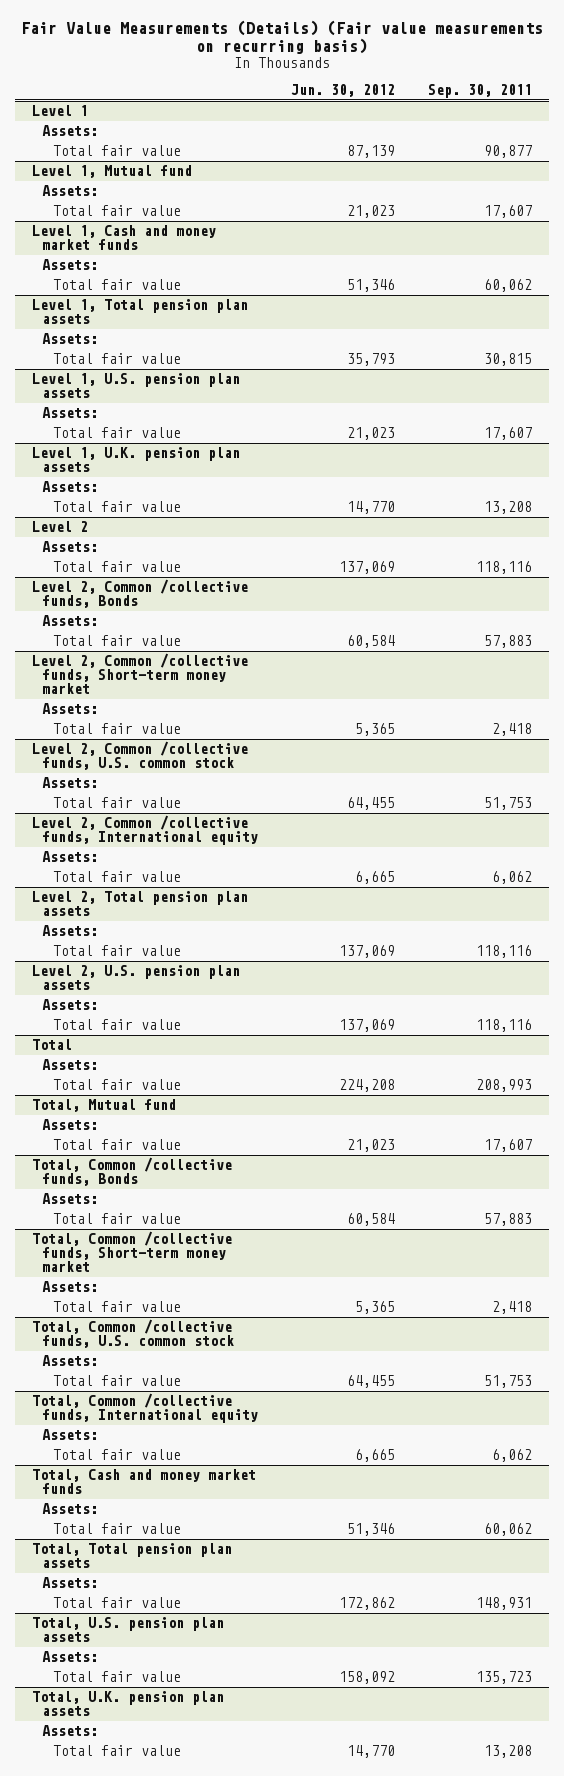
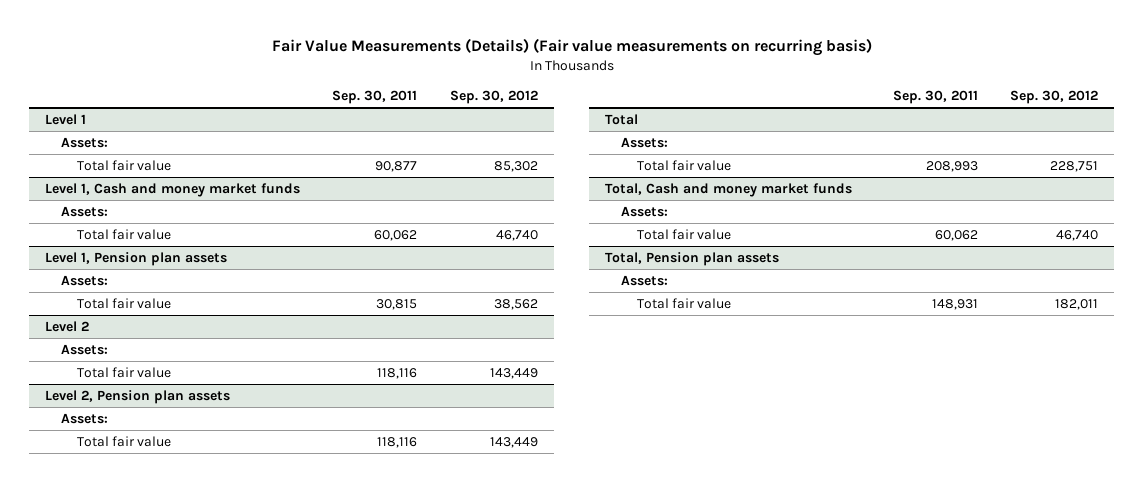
[291,84,396,98] Jun. 30, 2012 -> none
none -> [449,89,538,104] Sep. 30, 2012
[31,165,192,179] Level 1, Mutual fund -> none
[42,185,99,197] Assets: -> none
[52,205,181,217] Total fair value -> none
[31,299,248,325] Level 1, Total pension plan assets -> [45,252,228,267] Level 1, Pension plan assets
[31,373,240,399] Level 1, U.S. pension plan assets -> none
[42,407,99,419] Assets: -> none
[52,427,181,439] Total fair value -> none
[31,447,240,473] Level 1, U.K. pension plan assets -> none
[42,481,99,493] Assets: -> none
[52,501,181,513] Total fair value -> none
[31,579,248,609] Level 2, Common /collective funds, Bonds -> none
[42,615,99,627] Assets: -> none
[52,635,181,647] Total fair value -> none
[31,653,248,695] Level 2, Common /collective funds, Short-term money market -> none
[42,703,99,715] Assets: -> none
[52,723,181,735] Total fair value -> none
[31,741,248,771] Level 2, Common /collective funds, U.S. common stock -> none
[42,777,99,789] Assets: -> none
[52,797,181,809] Total fair value -> none
[31,815,259,846] Level 2, Common /collective funds, International equity -> none
[42,851,99,863] Assets: -> none
[52,871,181,883] Total fair value -> none
[42,925,99,937] Assets: -> none
[52,945,181,957] Total fair value -> none
[31,965,240,991] Level 2, U.S. pension plan assets -> none
[31,891,248,917] Level 2, Total pension plan assets -> [45,390,231,405] Level 2, Pension plan assets
[31,1099,176,1113] Total, Mutual fund -> none
[42,1119,99,1131] Assets: -> none
[52,1139,181,1151] Total fair value -> none
[31,1157,232,1187] Total, Common /collective funds, Bonds -> none
[42,1193,99,1205] Assets: -> none
[52,1213,181,1225] Total fair value -> none
[31,1231,232,1273] Total, Common /collective funds, Short-term money market -> none
[42,1281,99,1293] Assets: -> none
[52,1301,181,1313] Total fair value -> none
[31,1319,235,1349] Total, Common /collective funds, U.S. common stock -> none
[42,1355,99,1367] Assets: -> none
[52,1375,181,1387] Total fair value -> none
[31,1393,259,1424] Total, Common /collective funds, International equity -> none
[42,1429,99,1441] Assets: -> none
[52,1449,181,1461] Total fair value -> none
[31,1543,232,1569] Total, Total pension plan assets -> [605,252,780,267] Total, Pension plan assets
[31,1617,224,1643] Total, U.S. pension plan assets -> none
[42,1651,99,1663] Assets: -> none
[52,1671,181,1683] Total fair value -> none
[31,1691,224,1717] Total, U.K. pension plan assets -> none
[42,1725,99,1737] Assets: -> none
[52,1745,181,1757] Total fair value -> none

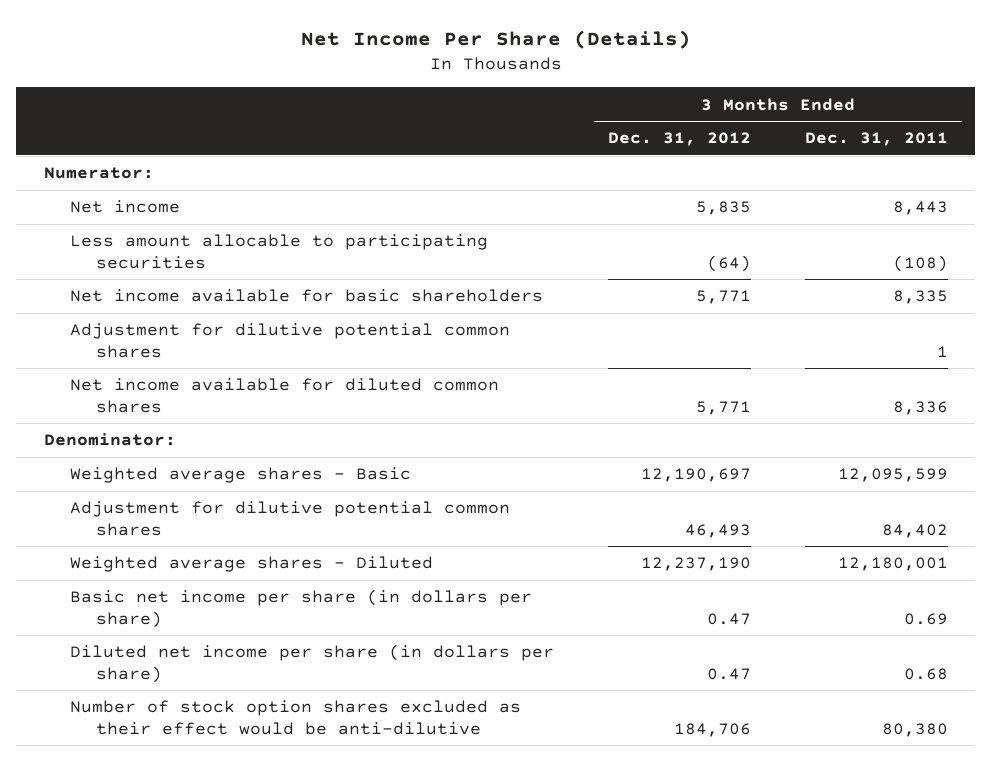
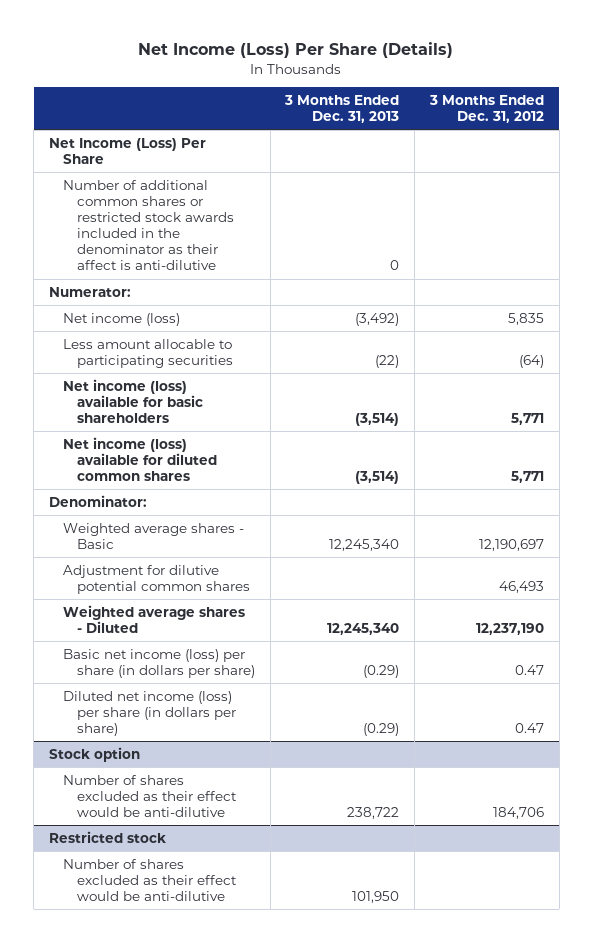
[300,29,691,49] Net Income Per Share (Details) -> [138,42,454,59] Net Income (Loss) Per Share (Details)
[805,132,949,147] Dec. 31, 2011 -> none
none -> [284,95,400,124] 3 Months Ended Dec. 31, 2013
none -> [49,137,207,164] Net Income (Loss) Per Share
none -> [62,179,234,271] Number of additional common shares or restricted stock awards included in the denominator as their affect is anti-dilutive
[69,200,180,214] Net income -> [62,312,180,326] Net income (loss)
[69,323,510,358] Adjustment for dilutive potential common shares -> none
[69,289,543,303] Net income available for basic shareholders -> [62,378,203,424] Net income (loss) available for basic shareholders
[69,378,499,413] Net income available for diluted common shares -> [62,436,217,482] Net income (loss) available for diluted common shares
[69,589,532,628] Basic net income per share (in dollars per share) -> [62,648,255,678] Basic net income (loss) per share (in dollars per share)
[69,644,554,683] Diluted net income per share (in dollars per share) -> [62,690,236,737] Diluted net income (loss) per share (in dollars per share)
none -> [49,746,141,762] Stock option
[69,700,521,735] Number of stock option shares excluded as their effect would be anti-dilutive -> [62,774,237,818] Number of shares excluded as their effect would be anti-dilutive
none -> [49,830,167,843] Restricted stock
none -> [62,858,237,902] Number of shares excluded as their effect would be anti-dilutive

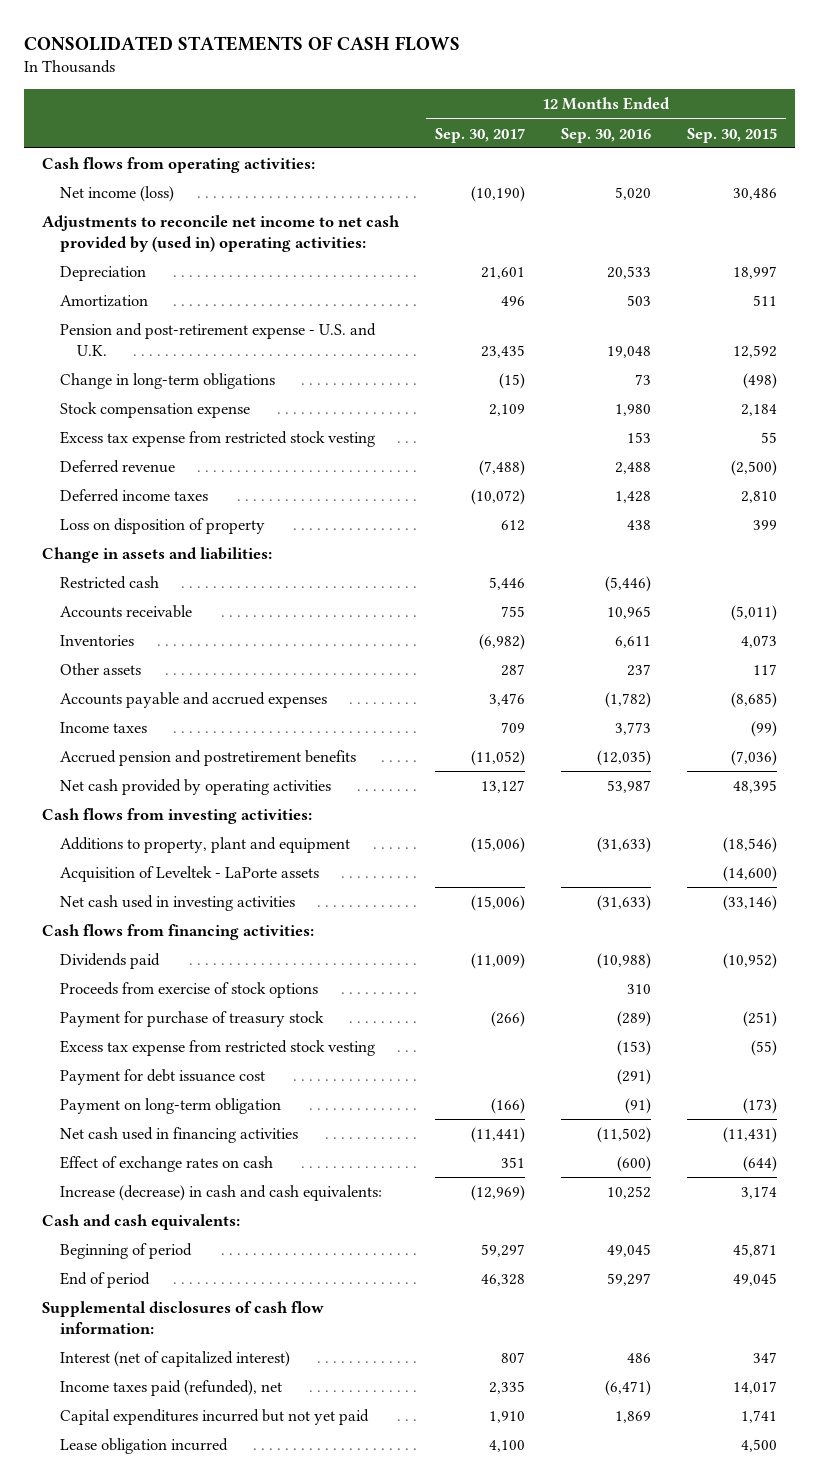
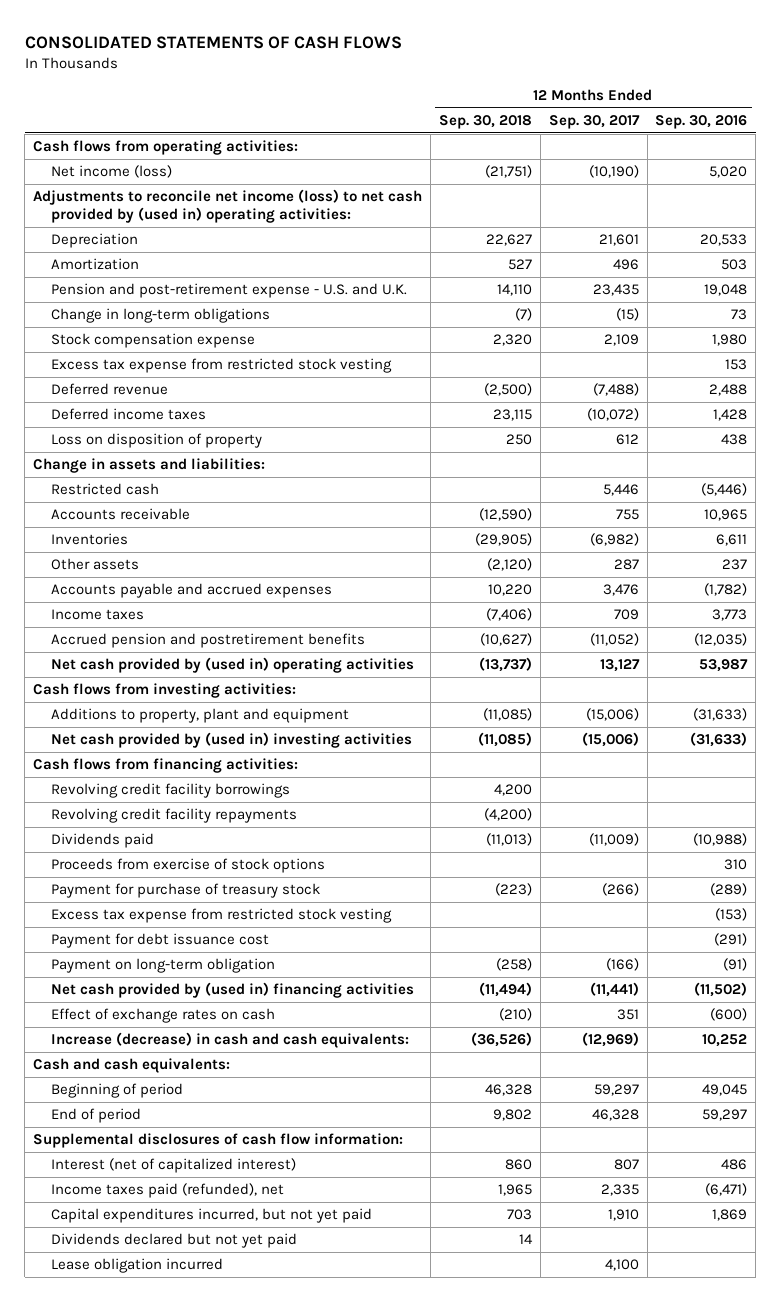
[687,127,778,143] Sep. 30, 2015 -> none
none -> [438,114,532,129] Sep. 30, 2018
[42,215,401,252] Adjustments to reconcile net income to net cash provided by (used in) operating activities: -> [33,188,423,224] Adjustments to reconcile net income (loss) to net cash provided by (used in) operating activities:
[59,779,331,796] Net cash provided by operating activities -> [50,656,414,673] Net cash provided by (used in) operating activities
[59,866,319,883] Acquisition of Leveltek - LaPorte assets -> none
[59,895,295,912] Net cash used in investing activities -> [50,731,412,748] Net cash provided by (used in) investing activities
none -> [50,782,290,798] Revolving credit facility borrowings
none -> [50,807,297,823] Revolving credit facility repayments
[59,1127,298,1144] Net cash used in financing activities -> [50,981,414,998] Net cash provided by (used in) financing activities
[59,1409,369,1426] Capital expenditures incurred but not yet paid -> [50,1207,372,1223] Capital expenditures incurred, but not yet paid
none -> [50,1232,297,1248] Dividends declared but not yet paid

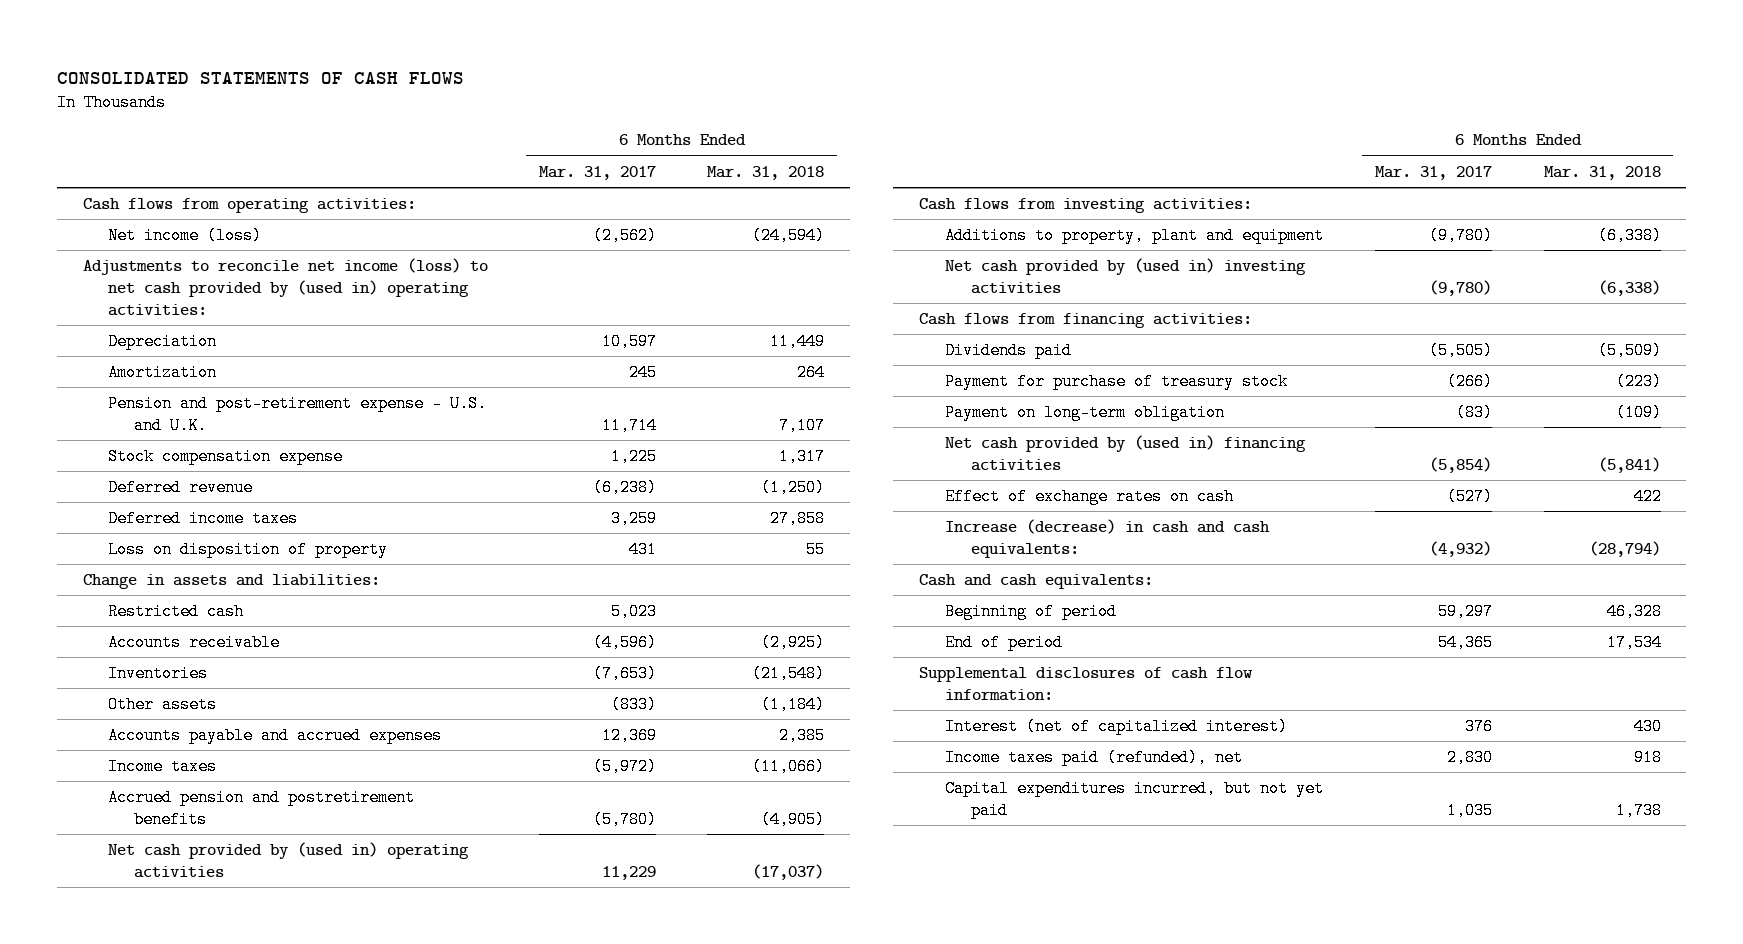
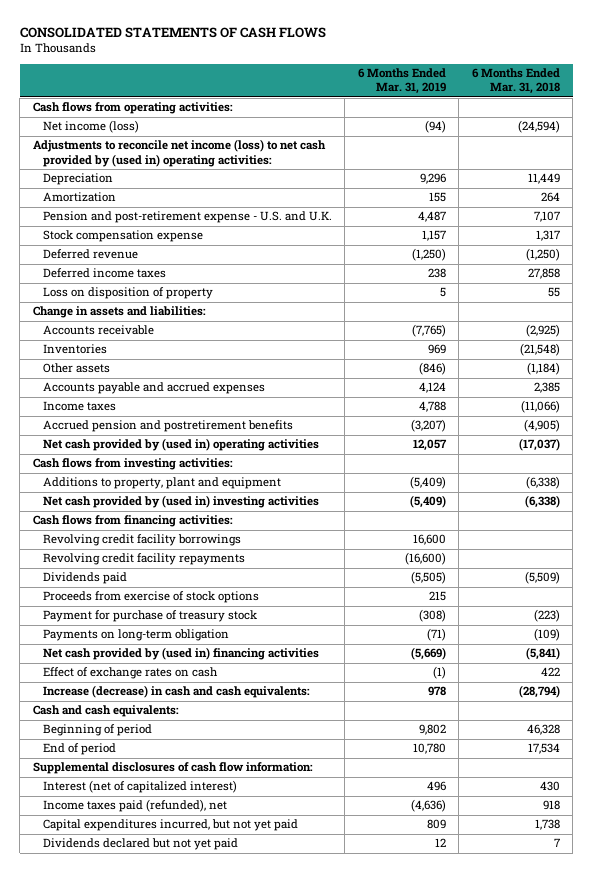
[538,165,656,180] Mar. 31, 2017 -> none
none -> [357,67,446,95] 6 Months Ended Mar. 31, 2019
[108,602,245,620] Restricted cash -> none
none -> [42,534,241,547] Revolving credit facility borrowings
none -> [42,553,245,566] Revolving credit facility repayments
none -> [42,591,259,604] Proceeds from exercise of stock options
[944,403,1225,421] Payment on long-term obligation -> [42,629,229,642] Payments on long-term obligation
none -> [42,838,238,851] Dividends declared but not yet paid

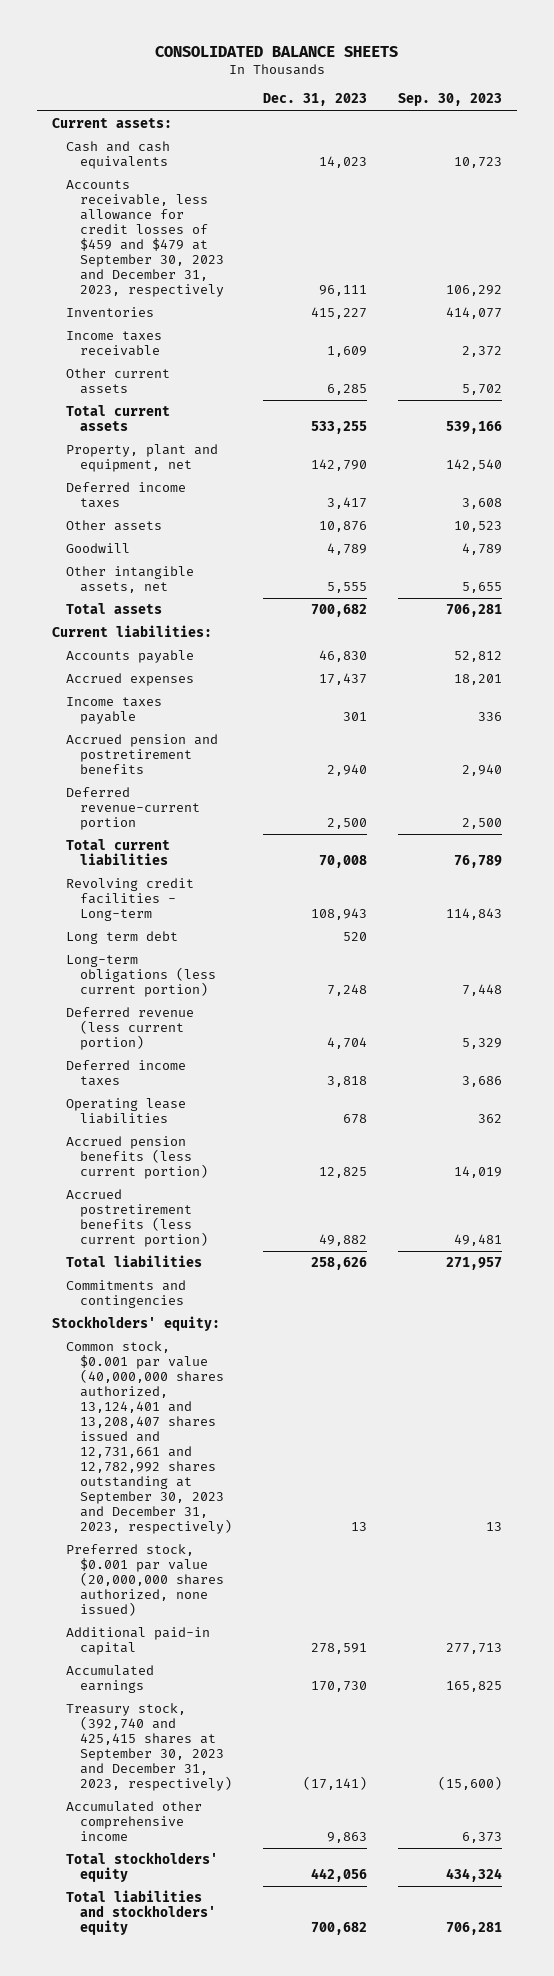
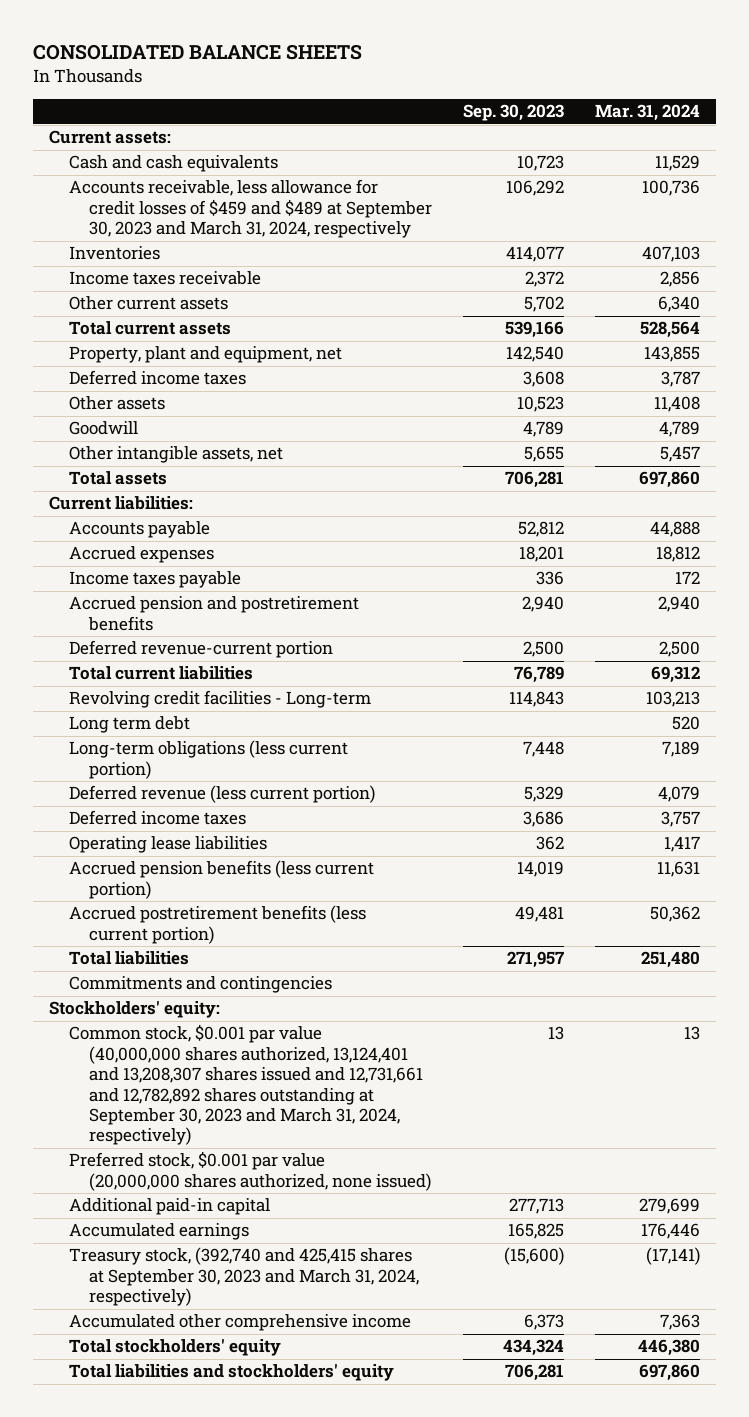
[262,93,367,107] Dec. 31, 2023 -> none
none -> [595,104,701,122] Mar. 31, 2024
[66,180,224,298] Accounts receivable, less allowance for credit losses of $459 and $479 at September 30, 2023 and December 31, 2023, respectively -> [68,179,432,239] Accounts receivable, less allowance for credit losses of $459 and $489 at September 30, 2023 and March 31, 2024, respectively
[66,1341,232,1535] Common stock, $0.001 par value (40,000,000 shares authorized, 13,124,401 and 13,208,407 shares issued and 12,731,661 and 12,782,992 shares outstanding at September 30, 2023 and December 31, 2023, respectively) -> [68,1024,423,1146] Common stock, $0.001 par value (40,000,000 shares authorized, 13,124,401 and 13,208,307 shares issued and 12,731,661 and 12,782,892 shares outstanding at September 30, 2023 and March 31, 2024, respectively)
[66,1703,232,1792] Treasury stock, (392,740 and 425,415 shares at September 30, 2023 and December 31, 2023, respectively) -> [68,1247,419,1307] Treasury stock, (392,740 and 425,415 shares at September 30, 2023 and March 31, 2024, respectively)

